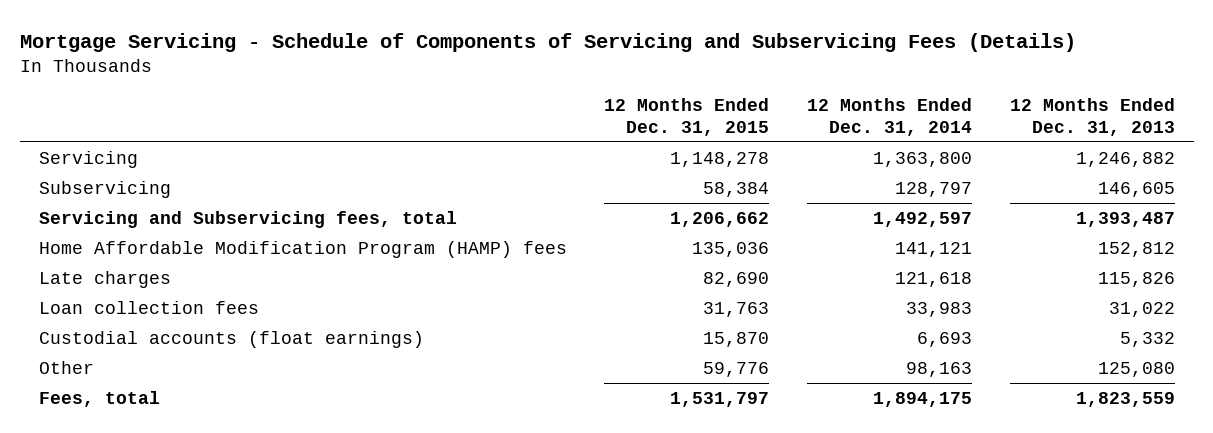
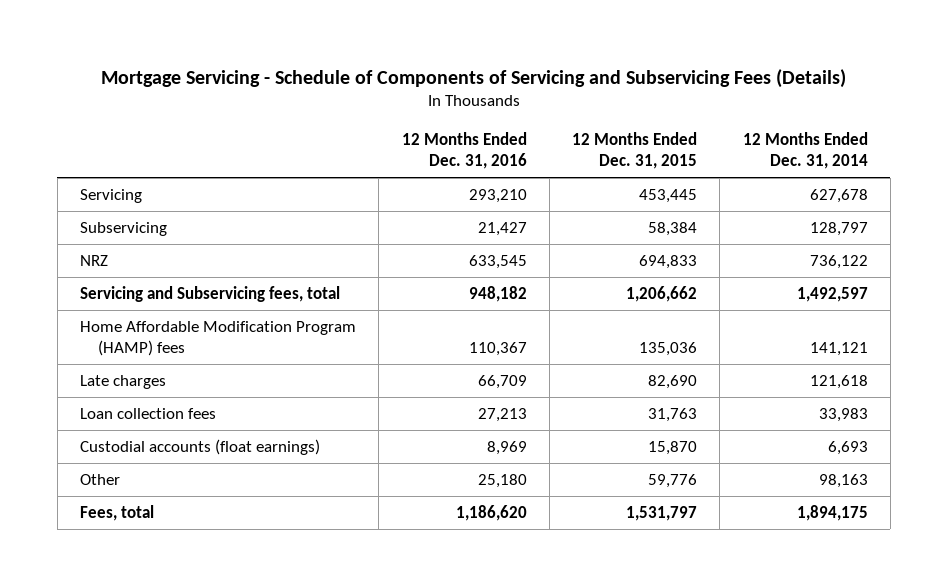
[1009,97,1175,136] 12 Months Ended Dec. 31, 2013 -> none
none -> [401,132,527,170] 12 Months Ended Dec. 31, 2016
[670,151,770,167] 1,148,278 -> [639,188,698,203] 453,445
[873,151,973,167] 1,363,800 -> [809,188,868,203] 627,678
none -> [80,254,109,266] NRZ

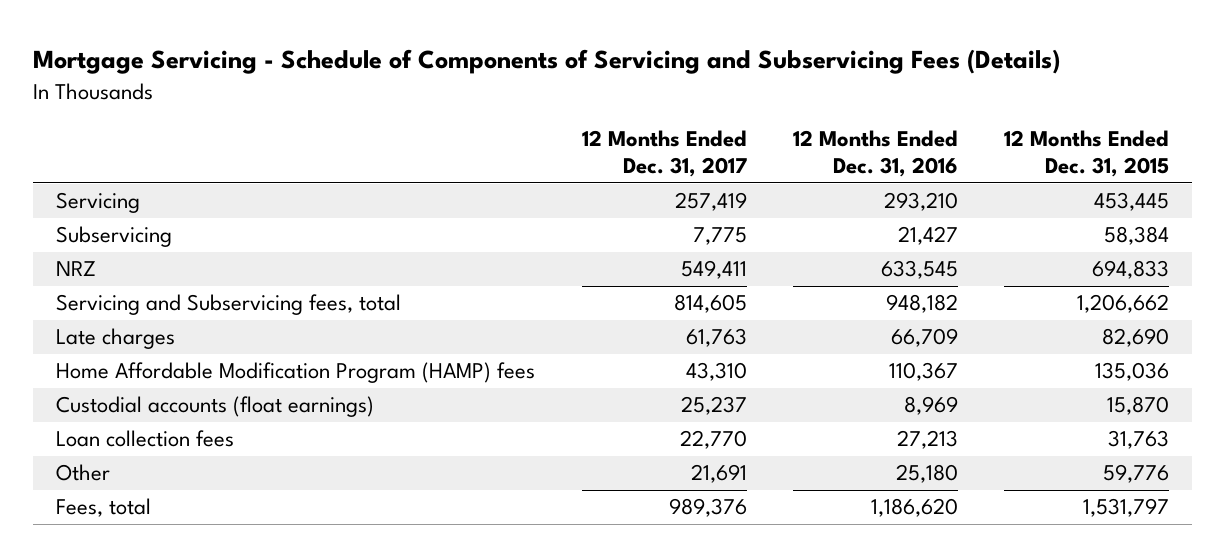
[742,132,868,170] 12 Months Ended Dec. 31, 2014 -> none
none -> [581,130,747,178] 12 Months Ended Dec. 31, 2017
[80,320,357,356] Home Affordable Modification Program (HAMP) fees -> [56,362,536,384] Home Affordable Modification Program (HAMP) fees
[80,407,217,419] Loan collection fees -> [56,430,235,448] Loan collection fees

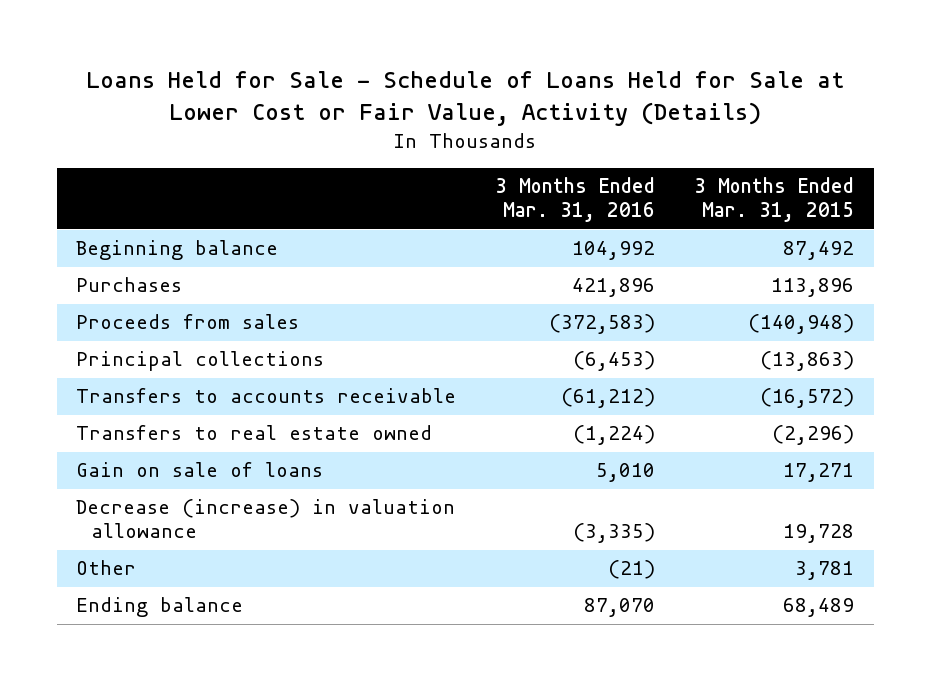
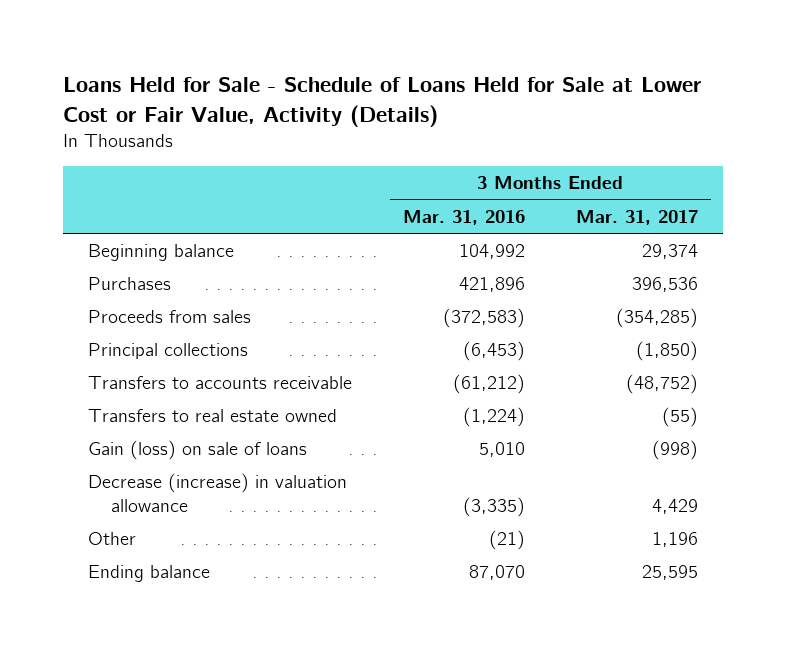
[694,177,855,223] 3 Months Ended Mar. 31, 2015 -> none
none -> [575,209,698,225] Mar. 31, 2017
[76,462,324,478] Gain on sale of loans -> [88,440,308,461] Gain (loss) on sale of loans

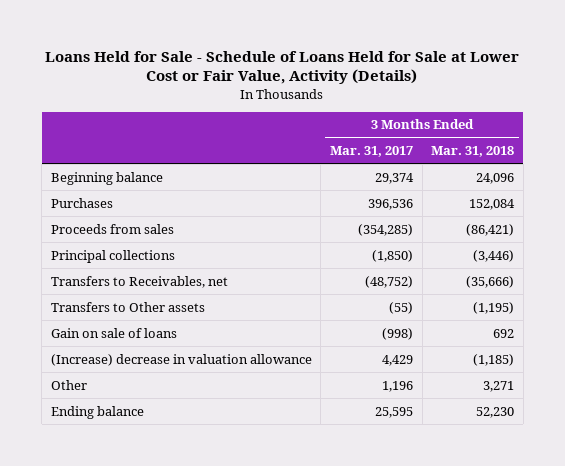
[403,209,526,225] Mar. 31, 2016 -> none
none -> [431,146,515,158] Mar. 31, 2018
[88,376,353,390] Transfers to accounts receivable -> [50,275,228,288] Transfers to Receivables, net
[88,409,338,423] Transfers to real estate owned -> [50,301,205,312] Transfers to Other assets
[88,440,308,461] Gain (loss) on sale of loans -> [50,327,177,338] Gain on sale of loans
[88,473,348,512] Decrease (increase) in valuation allowance -> [50,353,312,366] (Increase) decrease in valuation allowance

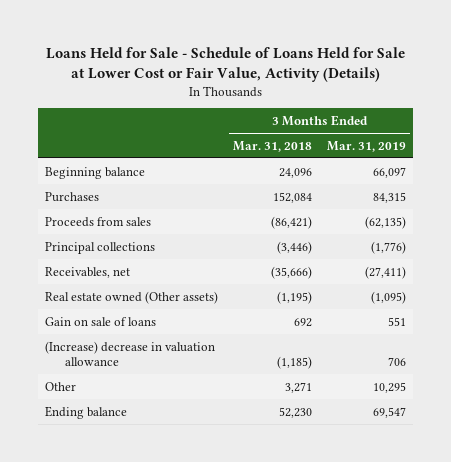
[329,146,413,158] Mar. 31, 2017 -> none
none -> [327,140,407,152] Mar. 31, 2019
[50,275,228,288] Transfers to Receivables, net -> [45,266,131,278] Receivables, net
[50,301,205,312] Transfers to Other assets -> [45,290,219,304] Real estate owned (Other assets)

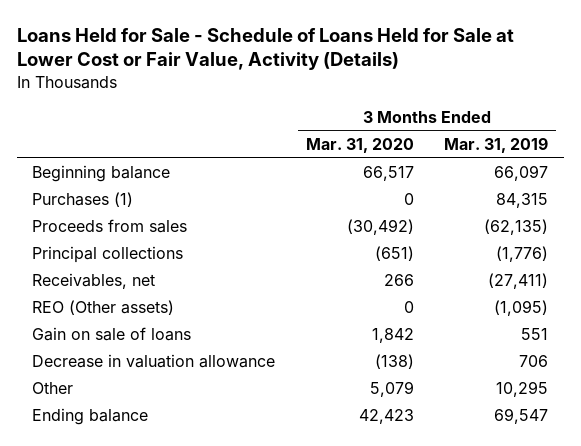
[233,140,313,152] Mar. 31, 2018 -> none
none -> [305,137,414,153] Mar. 31, 2020
[45,191,100,202] Purchases -> [32,192,134,208] Purchases (1)
[45,290,219,304] Real estate owned (Other assets) -> [32,300,175,316] REO (Other assets)
[45,340,216,366] (Increase) decrease in valuation allowance -> [32,354,276,369] Decrease in valuation allowance

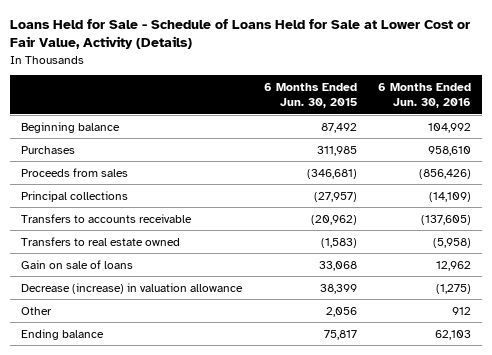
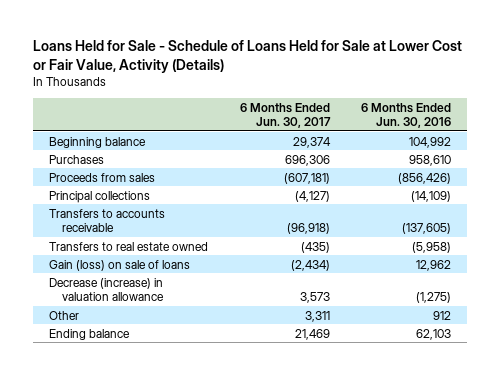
[263,83,357,109] 6 Months Ended Jun. 30, 2015 -> none
none -> [239,102,331,129] 6 Months Ended Jun. 30, 2017
[21,259,134,269] Gain on sale of loans -> [48,259,190,271] Gain (loss) on sale of loans

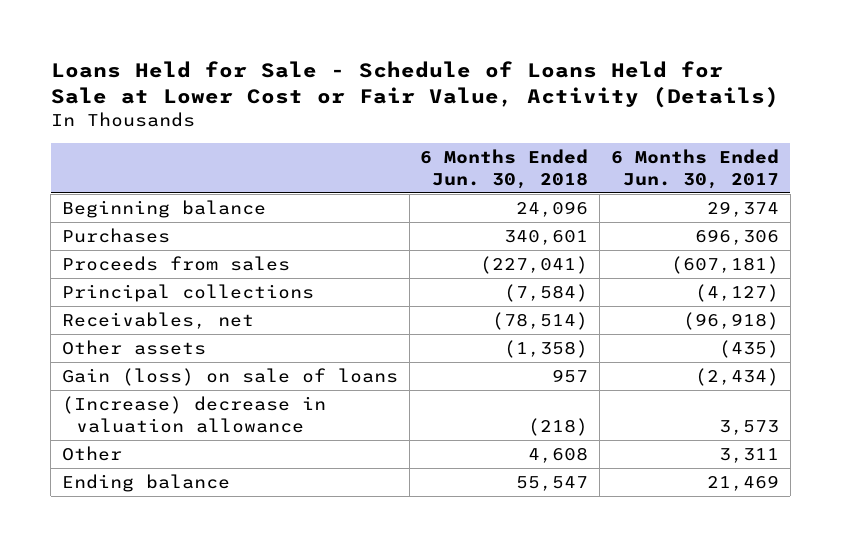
[361,102,452,129] 6 Months Ended Jun. 30, 2016 -> none
none -> [420,148,589,189] 6 Months Ended Jun. 30, 2018
[48,208,165,232] Transfers to accounts receivable -> [61,311,254,329] Receivables, net
[48,241,208,251] Transfers to real estate owned -> [61,339,206,355] Other assets
[48,277,164,301] Decrease (increase) in valuation allowance -> [61,395,326,433] (Increase) decrease in valuation allowance

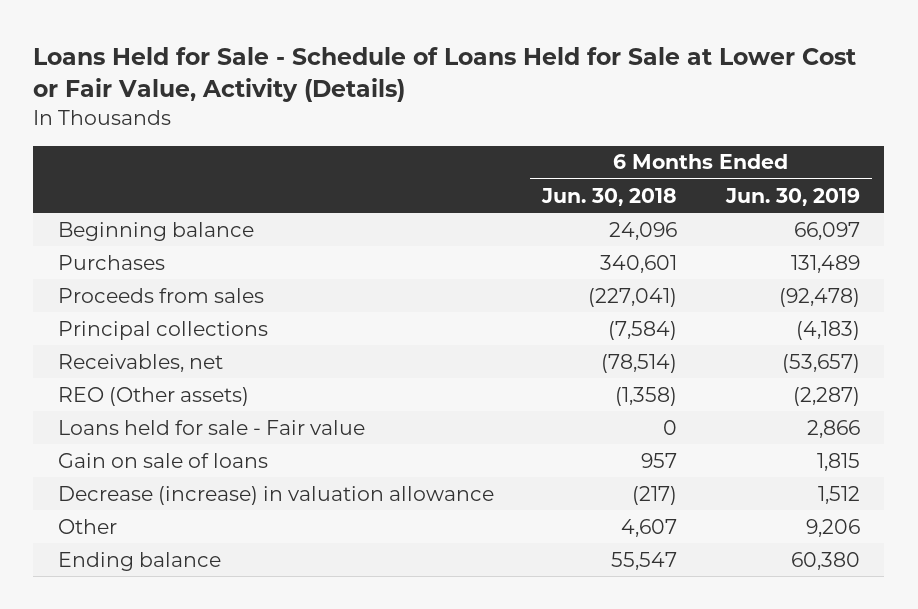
[611,148,780,189] 6 Months Ended Jun. 30, 2017 -> none
none -> [725,187,861,206] Jun. 30, 2019
[61,339,206,355] Other assets -> [57,386,249,406] REO (Other assets)
none -> [57,419,365,435] Loans held for sale - Fair value
[61,367,398,386] Gain (loss) on sale of loans -> [57,452,268,468] Gain on sale of loans
[61,395,326,433] (Increase) decrease in valuation allowance -> [57,485,494,505] Decrease (increase) in valuation allowance
[528,417,589,436] (218) -> [632,485,678,505] (217)
[528,446,589,463] 4,608 -> [621,518,678,537] 4,607

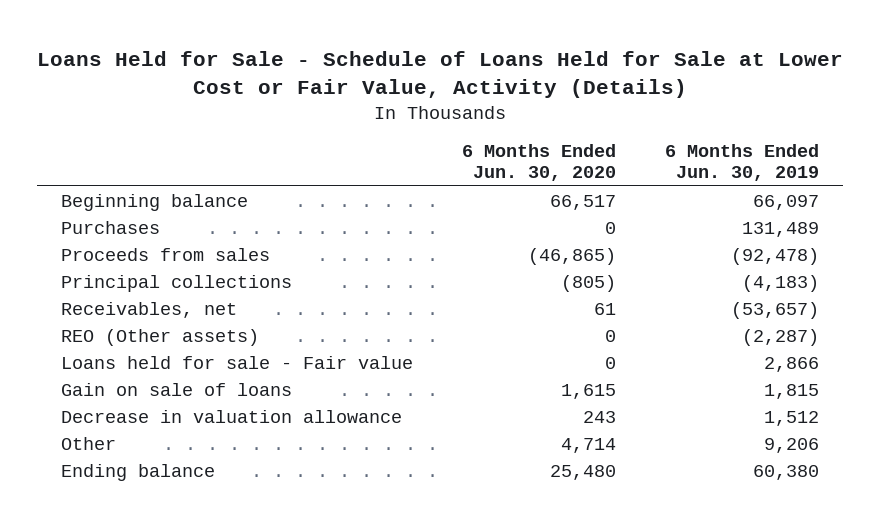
[541,187,678,206] Jun. 30, 2018 -> none
none -> [462,143,617,182] 6 Months Ended Jun. 30, 2020
[57,485,494,505] Decrease (increase) in valuation allowance -> [61,409,403,423] Decrease in valuation allowance

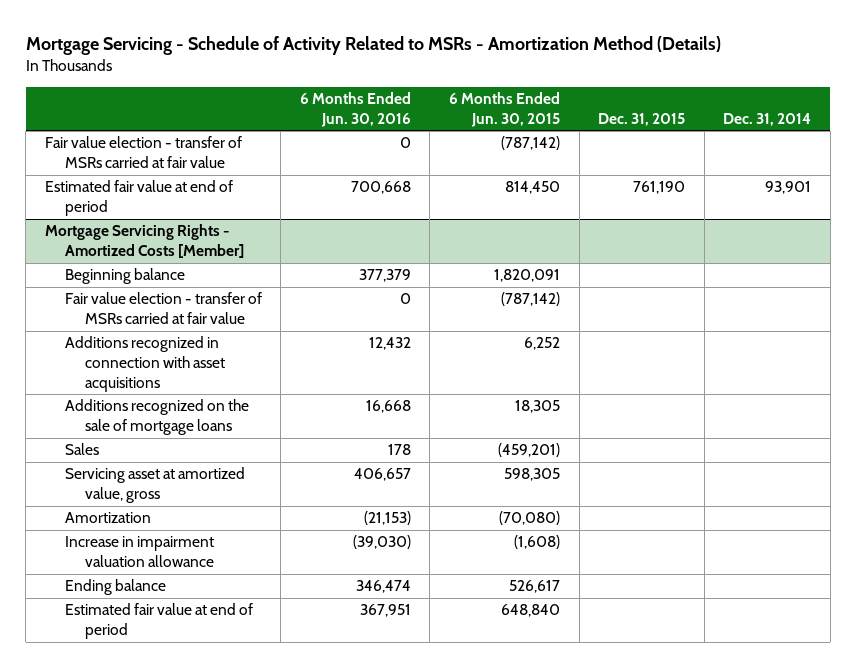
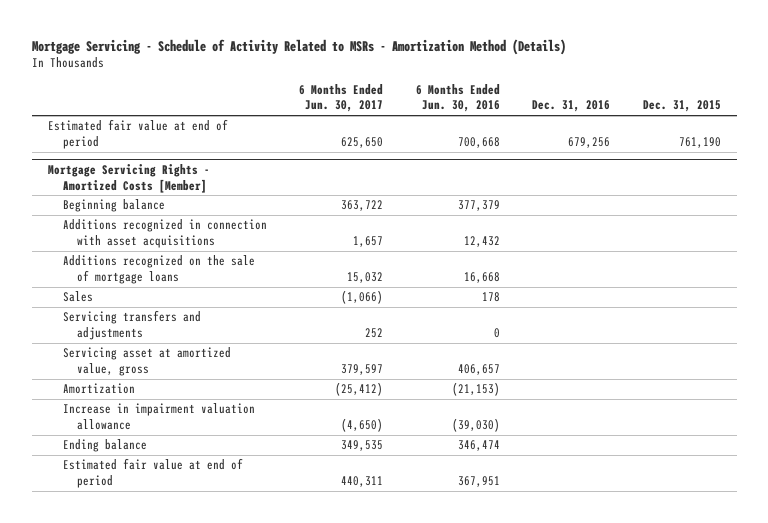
[448,92,560,127] 6 Months Ended Jun. 30, 2015 -> none
[723,112,812,126] Dec. 31, 2014 -> none
none -> [299,83,384,113] 6 Months Ended Jun. 30, 2017
none -> [532,100,611,113] Dec. 31, 2016
[44,136,242,169] Fair value election - transfer of MSRs carried at fair value -> none
[64,292,262,325] Fair value election - transfer of MSRs carried at fair value -> none
none -> [62,310,201,340] Servicing transfers and adjustments

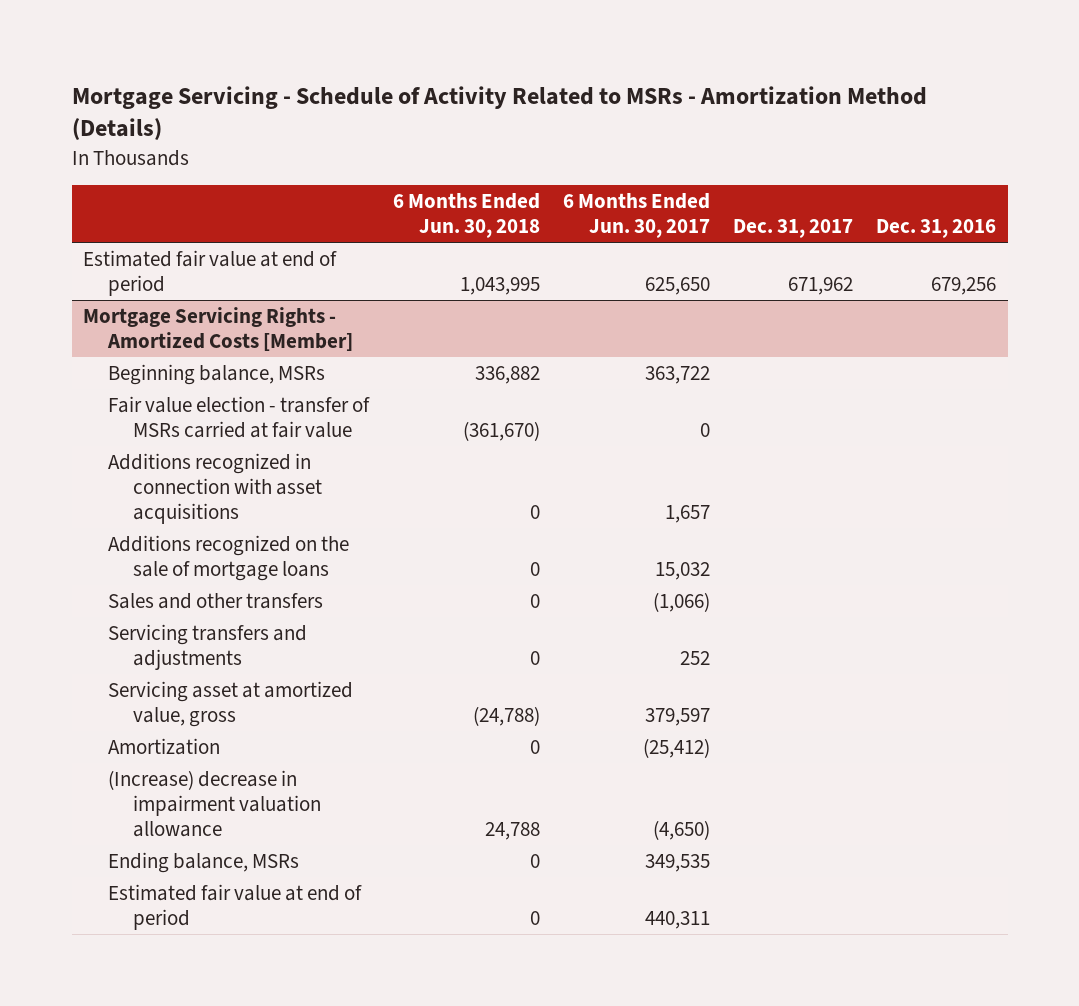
[415,83,500,113] 6 Months Ended Jun. 30, 2016 -> none
[642,100,721,113] Dec. 31, 2015 -> none
none -> [392,193,540,239] 6 Months Ended Jun. 30, 2018
none -> [732,219,853,239] Dec. 31, 2017
[62,199,165,213] Beginning balance -> [108,363,326,385] Beginning balance, MSRs
none -> [108,395,371,439] Fair value election - transfer of MSRs carried at fair value
[62,291,93,303] Sales -> [108,592,324,609] Sales and other transfers
[62,403,255,430] Increase in impairment valuation allowance -> [108,769,322,838] (Increase) decrease in impairment valuation allowance
[62,439,147,453] Ending balance -> [108,851,300,873] Ending balance, MSRs

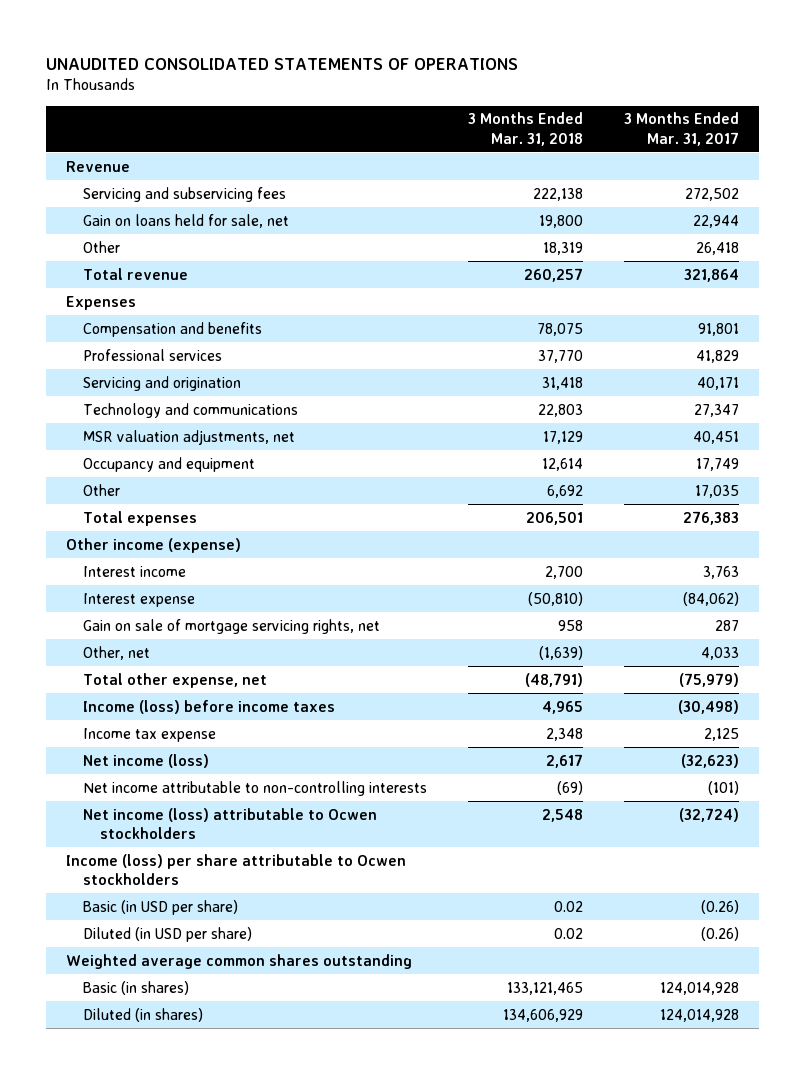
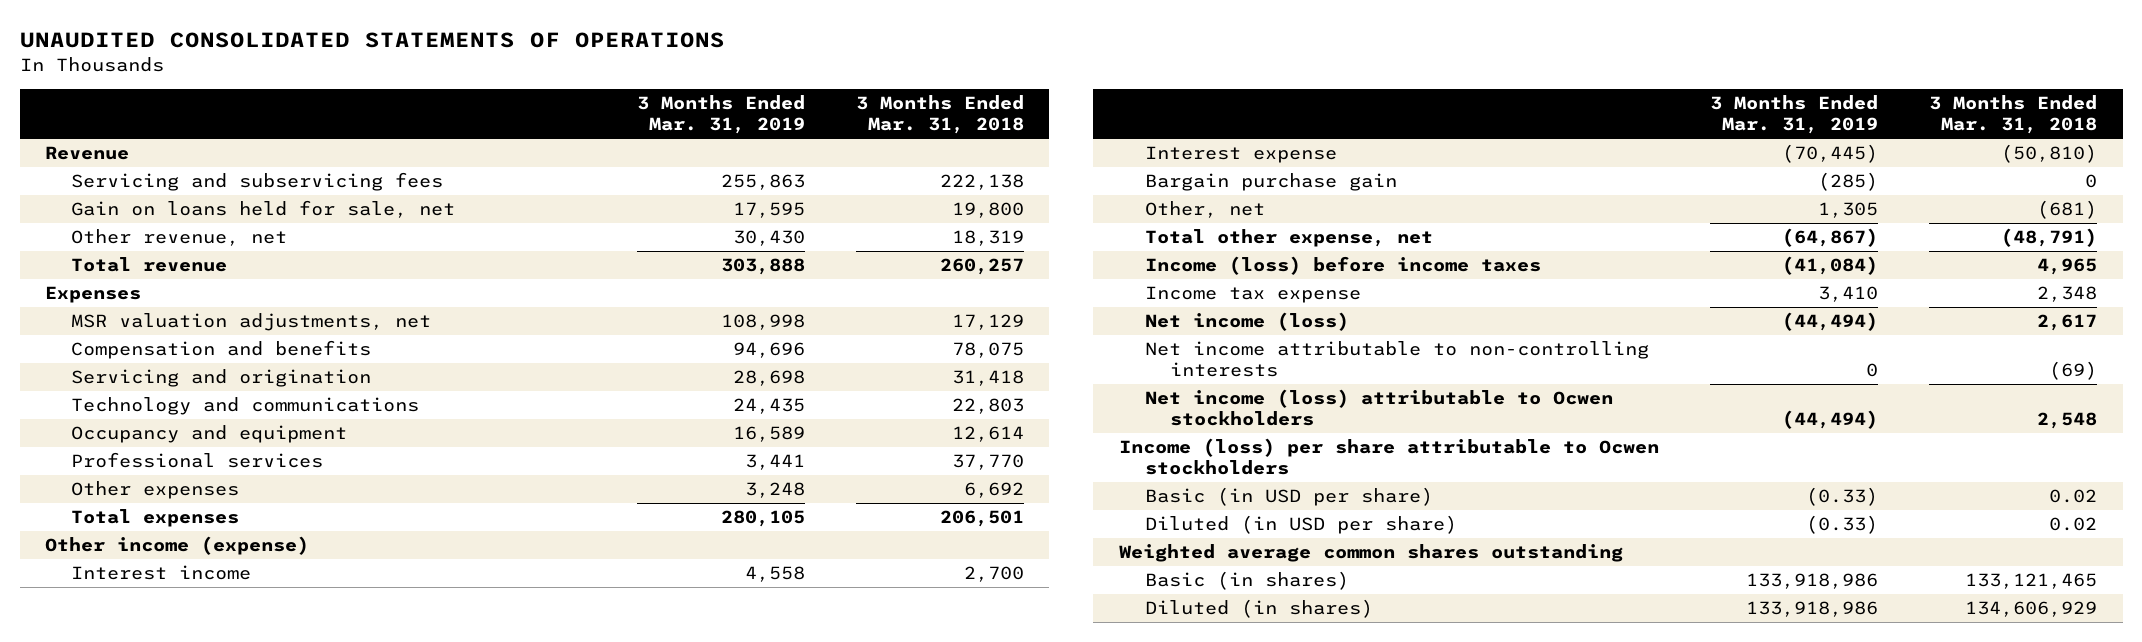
[623,112,739,146] 3 Months Ended Mar. 31, 2017 -> none
none -> [636,95,805,135] 3 Months Ended Mar. 31, 2019
[83,240,121,253] Other -> [71,229,288,247] Other revenue, net
[83,429,296,445] MSR valuation adjustments, net -> [71,313,432,332] MSR valuation adjustments, net
[83,348,223,361] Professional services -> [71,452,324,469] Professional services
[83,483,121,496] Other -> [71,481,240,500] Other expenses
[83,618,381,634] Gain on sale of mortgage servicing rights, net -> none
none -> [1144,173,1397,192] Bargain purchase gain
[539,645,584,660] (1,639) -> [2037,200,2098,220] (681)

